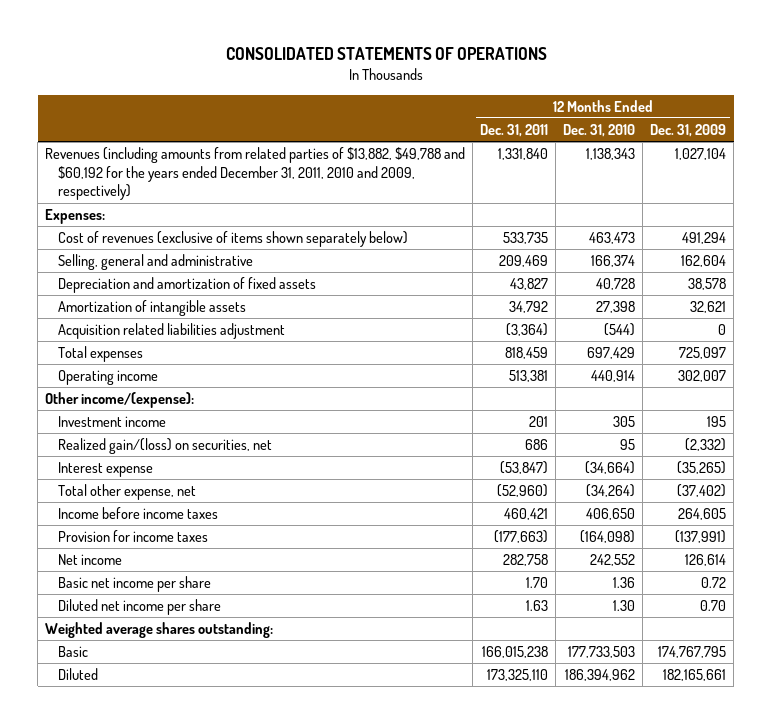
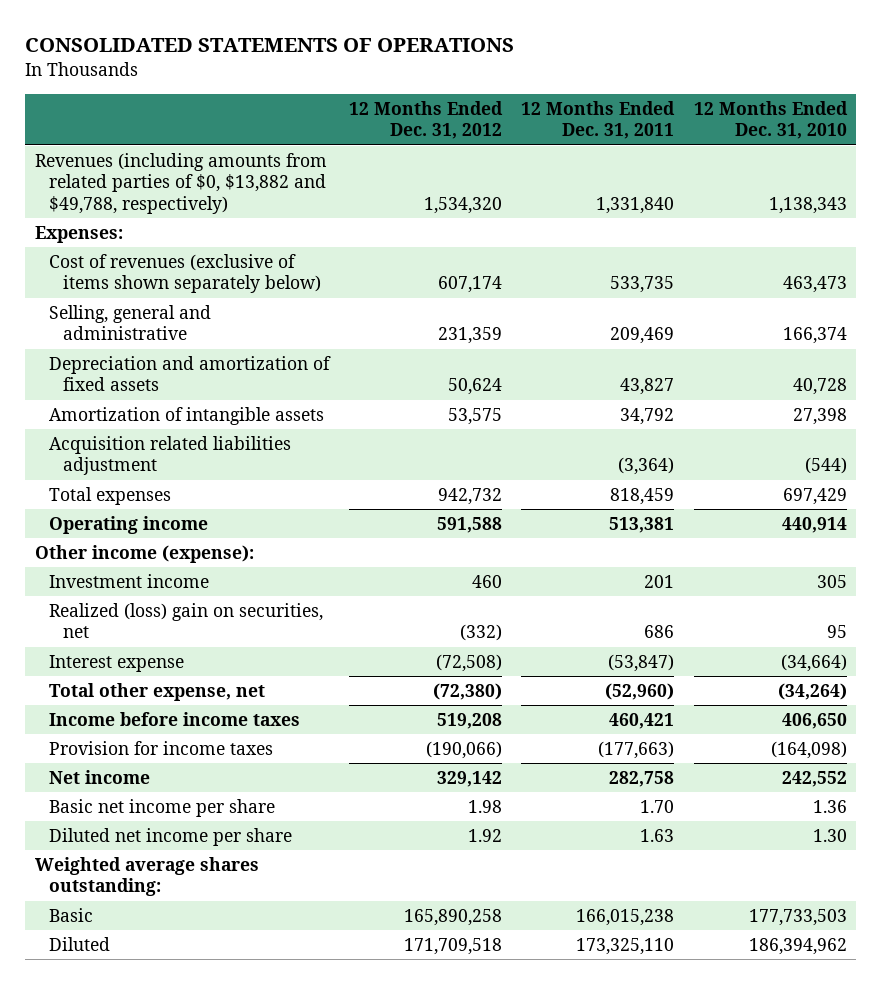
[650,123,727,137] Dec. 31, 2009 -> none
none -> [348,100,503,140] 12 Months Ended Dec. 31, 2012
[45,146,466,201] Revenues (including amounts from related parties of $13,882, $49,788 and $60,192 for the years ended December 31, 2011, 2010 and 2009, respectively) -> [34,152,327,214] Revenues (including amounts from related parties of $0, $13,882 and $49,788, respectively)
[45,391,195,408] Other income/(expense): -> [34,544,254,563] Other income (expense):
[58,437,273,454] Realized gain/(loss) on securities, net -> [49,602,324,639] Realized (loss) gain on securities, net

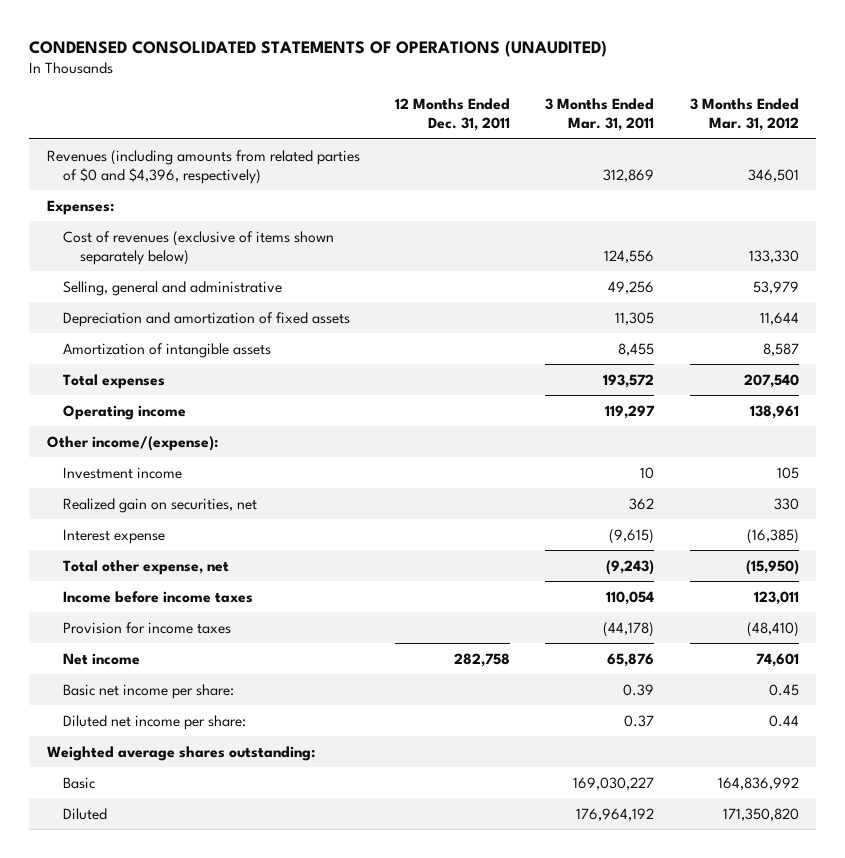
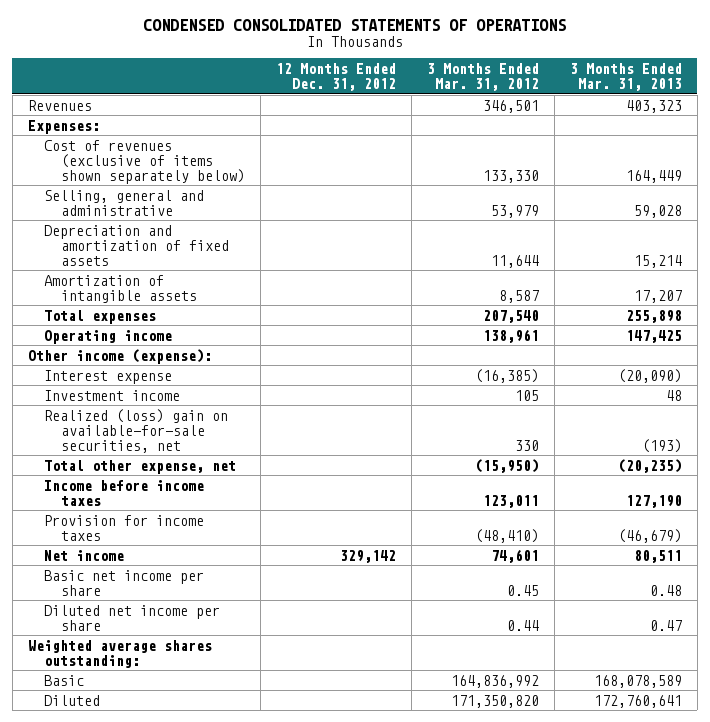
[29,39,608,57] CONDENSED CONSOLIDATED STATEMENTS OF OPERATIONS (UNAUDITED) -> [142,18,566,31] CONDENSED CONSOLIDATED STATEMENTS OF OPERATIONS
[395,98,511,132] 12 Months Ended Dec. 31, 2011 -> none
[545,98,655,132] 3 Months Ended Mar. 31, 2011 -> none
none -> [275,62,396,91] 12 Months Ended Dec. 31, 2012
none -> [569,62,682,91] 3 Months Ended Mar. 31, 2013
[46,149,360,184] Revenues (including amounts from related parties of $0 and $4,396, respectively) -> [27,99,92,111] Revenues
[63,497,258,513] Realized gain on securities, net -> none
[46,435,218,451] Other income/(expense): -> [27,348,212,364] Other income (expense):
[63,466,183,479] Investment income -> [44,389,181,401] Investment income
none -> [44,408,229,453] Realized (loss) gain on available-for-sale securities, net
[63,683,235,699] Basic net income per share: -> [44,569,205,596] Basic net income per share
[63,714,247,730] Diluted net income per share: -> [44,604,221,631] Diluted net income per share

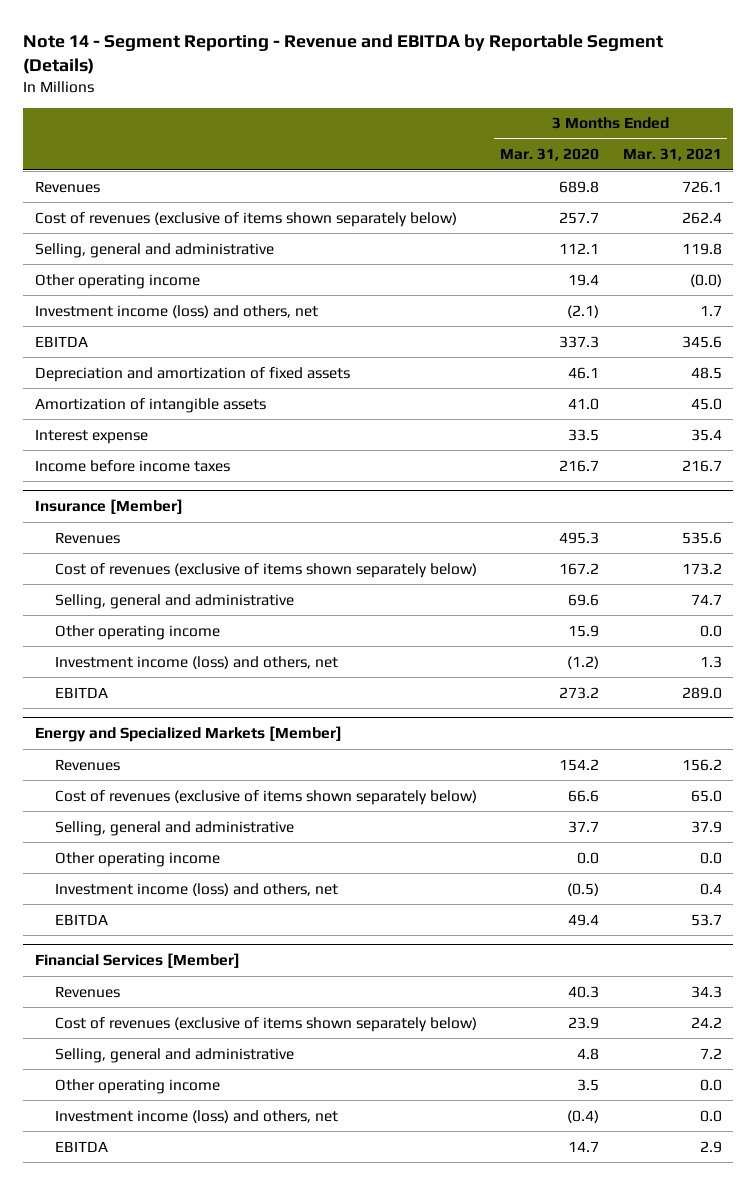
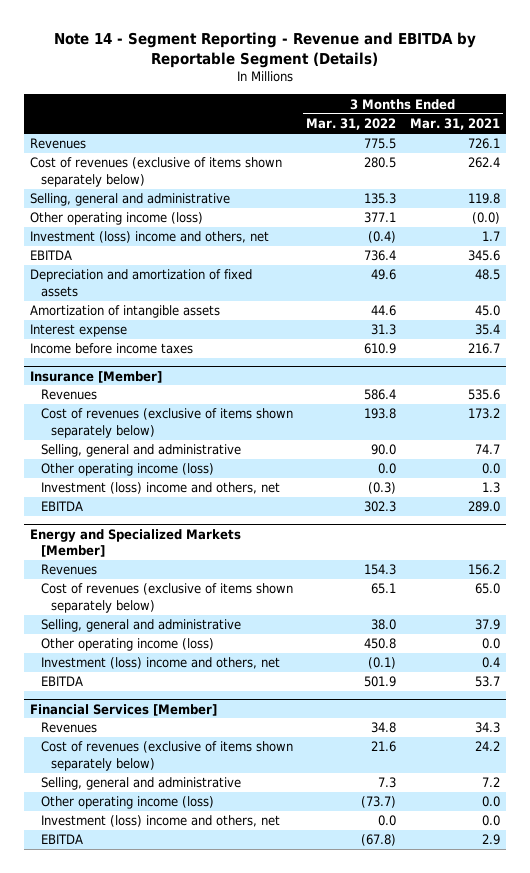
[500,148,600,162] Mar. 31, 2020 -> none
none -> [306,118,397,131] Mar. 31, 2022
[34,273,200,289] Other operating income -> [30,212,204,226] Other operating income (loss)
[34,304,318,318] Investment income (loss) and others, net -> [30,231,270,244] Investment (loss) income and others, net
[54,624,220,640] Other operating income -> [40,463,214,477] Other operating income (loss)
[54,655,338,669] Investment income (loss) and others, net -> [40,482,280,495] Investment (loss) income and others, net
[54,851,220,867] Other operating income -> [40,638,214,652] Other operating income (loss)
[54,882,338,896] Investment income (loss) and others, net -> [40,657,280,670] Investment (loss) income and others, net
[54,1078,220,1094] Other operating income -> [40,796,214,810] Other operating income (loss)
[54,1109,338,1123] Investment income (loss) and others, net -> [40,815,280,828] Investment (loss) income and others, net

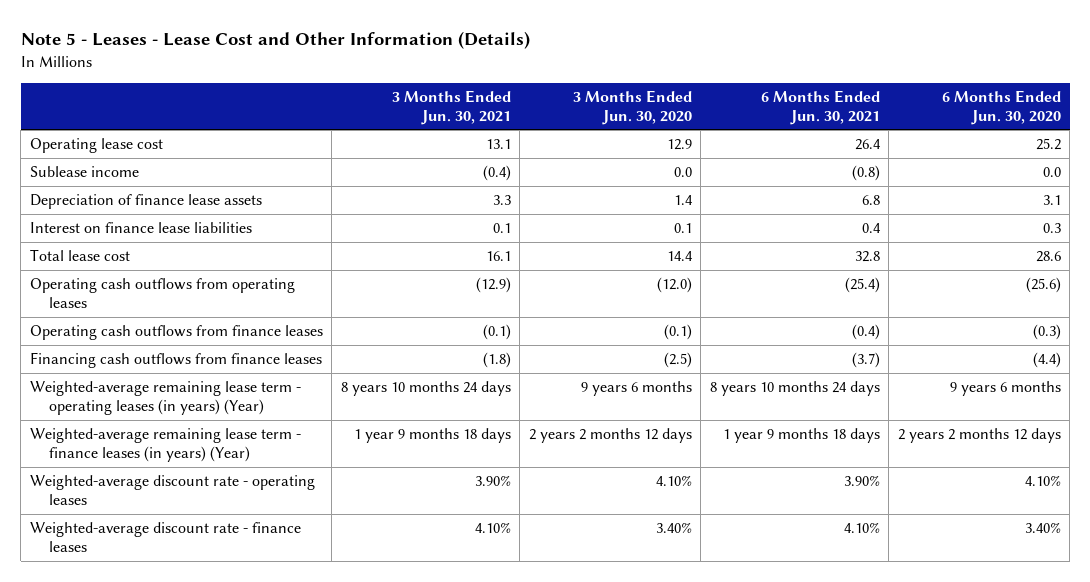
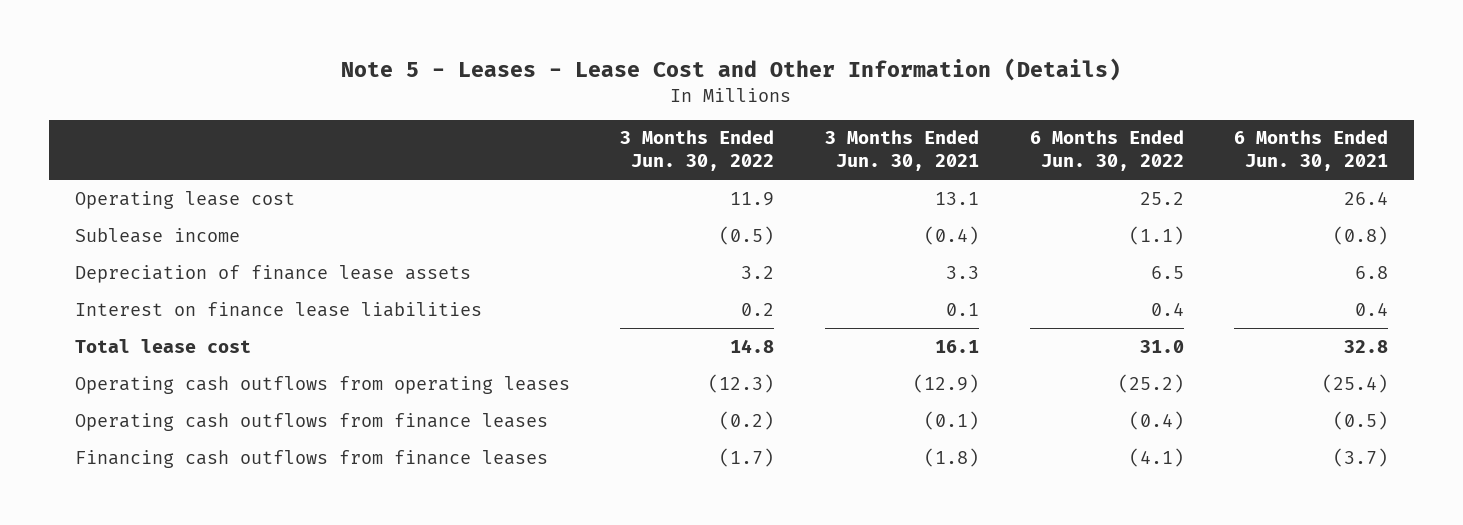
[572,89,692,125] 3 Months Ended Jun. 30, 2020 -> none
[941,89,1061,125] 6 Months Ended Jun. 30, 2020 -> none
none -> [620,130,775,172] 3 Months Ended Jun. 30, 2022
none -> [1029,130,1184,172] 6 Months Ended Jun. 30, 2022
[851,324,880,341] (0.4) -> [1333,410,1389,430] (0.5)
[29,381,301,415] Weighted-average remaining lease term - operating leases (in years) (Year) -> none
[29,428,301,462] Weighted-average remaining lease term - finance leases (in years) (Year) -> none
[29,475,315,505] Weighted-average discount rate - operating leases -> none
[29,522,301,552] Weighted-average discount rate - finance leases -> none

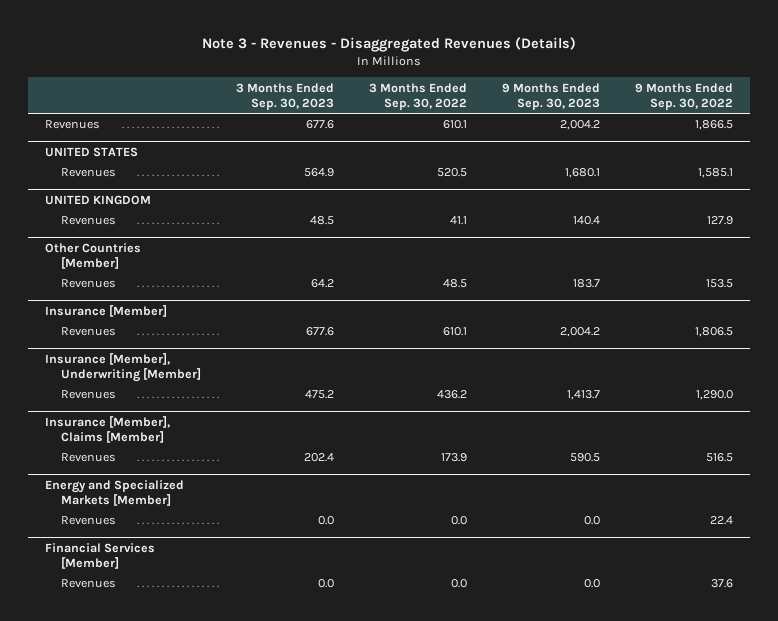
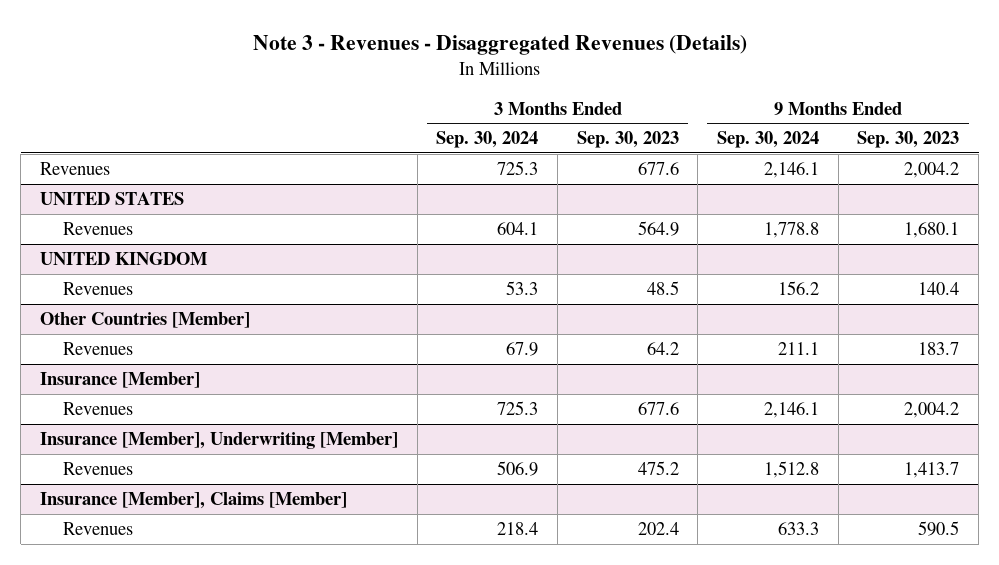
[369,82,468,110] 3 Months Ended Sep. 30, 2022 -> none
[634,82,733,110] 9 Months Ended Sep. 30, 2022 -> none
none -> [436,131,539,149] Sep. 30, 2024
none -> [717,131,820,149] Sep. 30, 2024
[45,479,185,506] Energy and Specialized Markets [Member] -> none
[61,516,117,526] Revenues -> none
[45,542,156,569] Financial Services [Member] -> none
[61,579,117,589] Revenues -> none

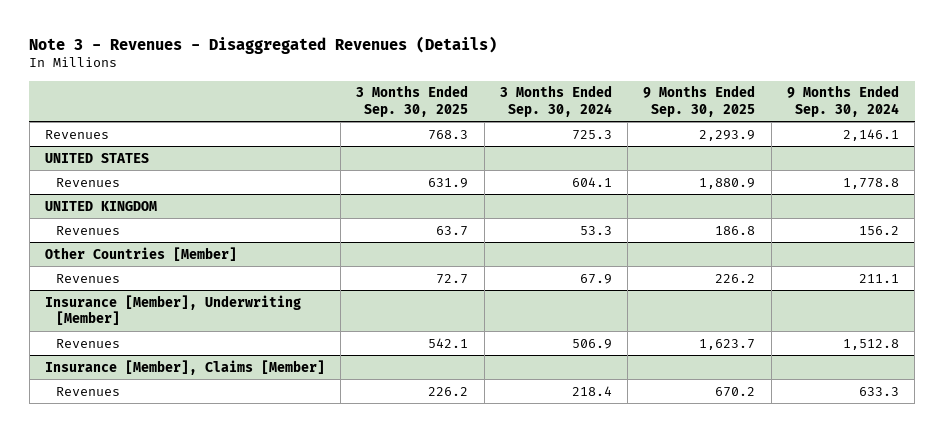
[576,131,679,149] Sep. 30, 2023 -> none
[857,131,960,149] Sep. 30, 2023 -> none
none -> [356,85,469,117] 3 Months Ended Sep. 30, 2025
none -> [643,85,756,117] 9 Months Ended Sep. 30, 2025
[40,371,201,388] Insurance [Member] -> none
[62,401,133,415] Revenues -> none

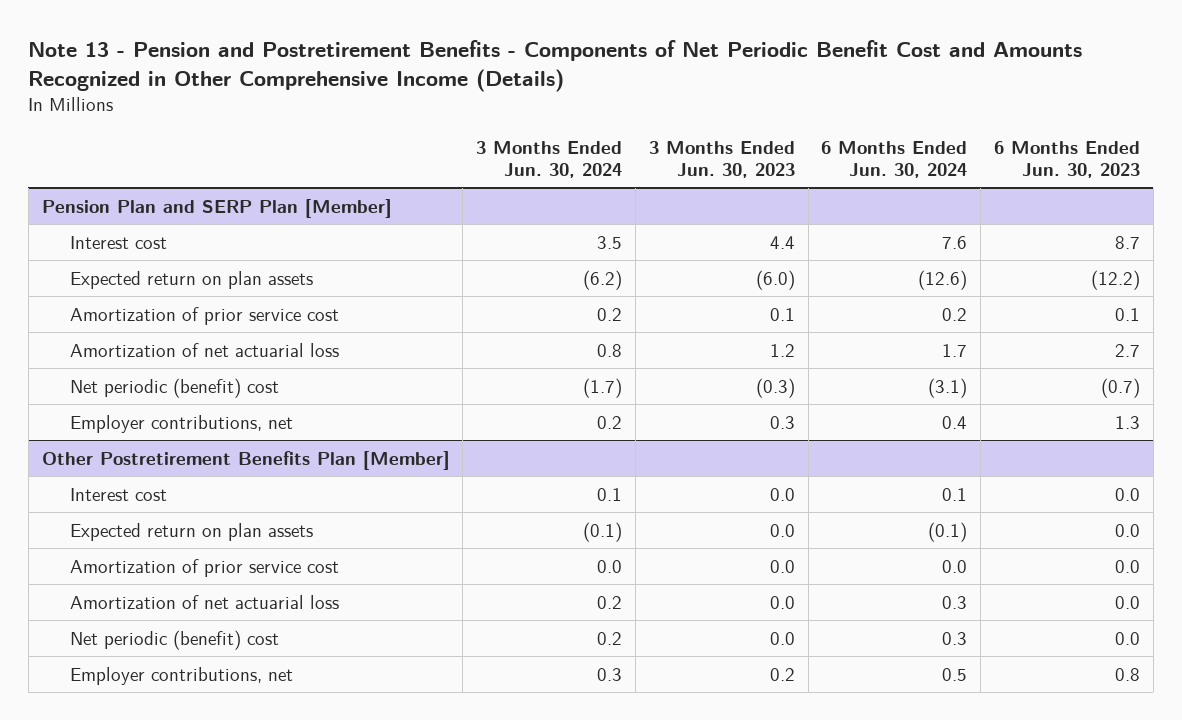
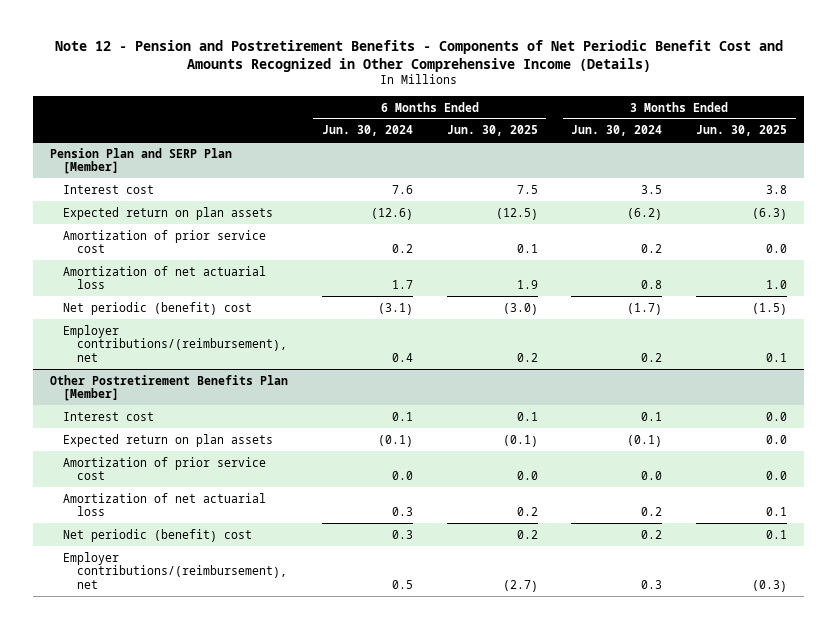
[28,40,1083,92] Note 13 - Pension and Postretirement Benefits - Components of Net Periodic Benefit Cost and Amounts Recognized in Other Comprehensive Income (Details) -> [54,39,783,72] Note 12 - Pension and Postretirement Benefits - Components of Net Periodic Benefit Cost and Amounts Recognized in Other Comprehensive Income (Details)
[648,141,795,178] 3 Months Ended Jun. 30, 2023 -> none
[994,141,1141,178] 6 Months Ended Jun. 30, 2023 -> none
none -> [446,125,538,137] Jun. 30, 2025
none -> [696,125,788,137] Jun. 30, 2025
[69,414,293,433] Employer contributions, net -> [63,324,288,363] Employer contributions/(reimbursement), net
[69,666,293,685] Employer contributions, net -> [63,551,288,590] Employer contributions/(reimbursement), net

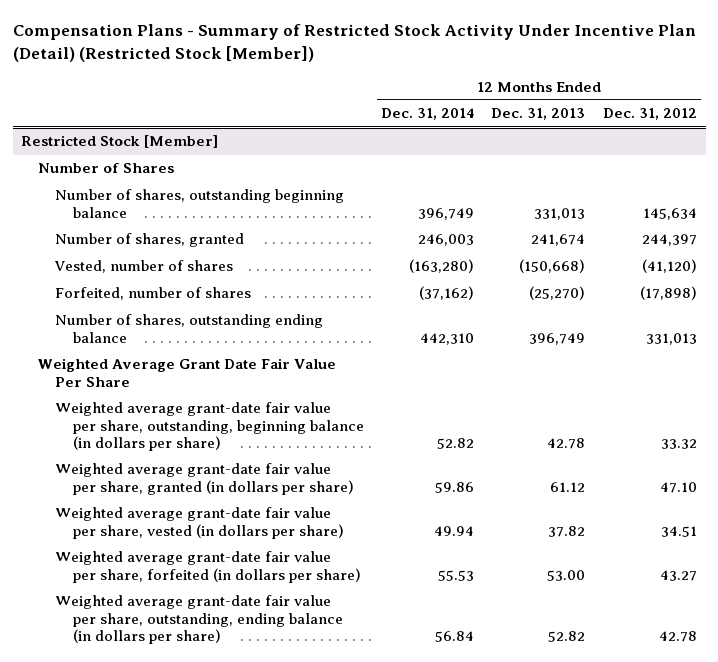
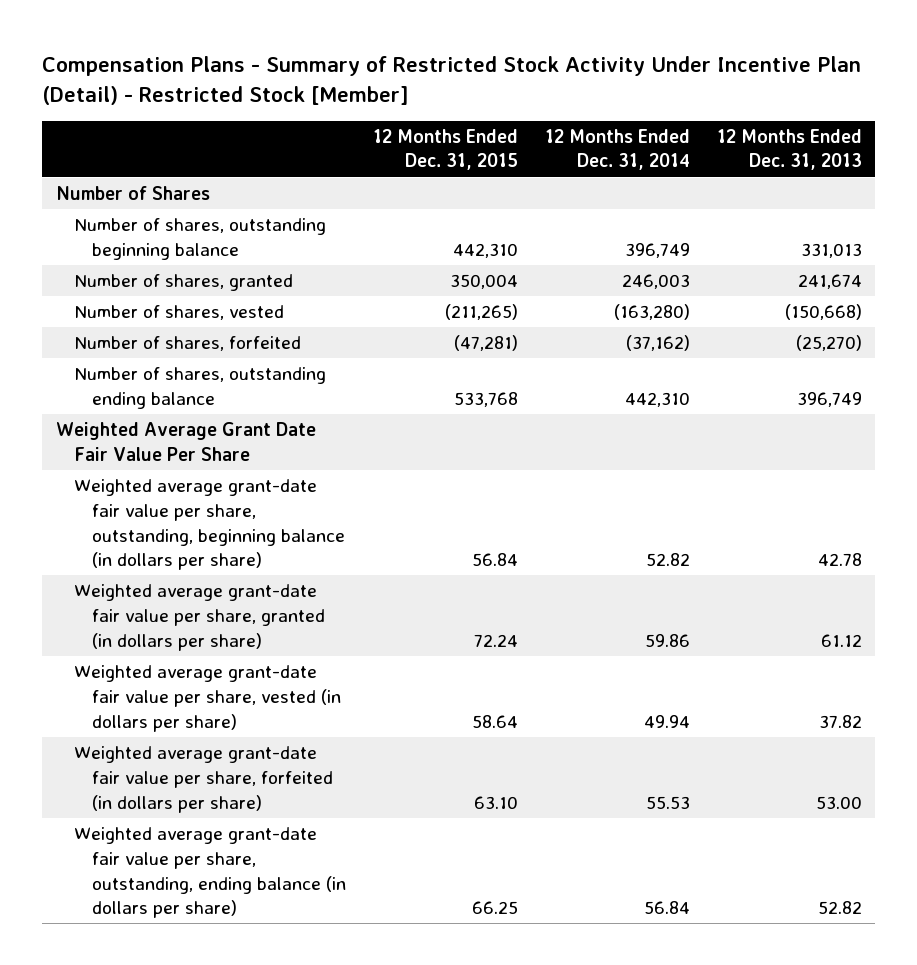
[12,23,696,62] Compensation Plans - Summary of Restricted Stock Activity Under Incentive Plan (Detail) (Restricted Stock [Member]) -> [42,55,862,105] Compensation Plans - Summary of Restricted Stock Activity Under Incentive Plan (Detail) - Restricted Stock [Member]
[602,108,697,121] Dec. 31, 2012 -> none
none -> [372,128,518,171] 12 Months Ended Dec. 31, 2015
[21,135,219,149] Restricted Stock [Member] -> none
[54,260,234,274] Vested, number of shares -> [73,305,284,321] Number of shares, vested
[55,287,252,301] Forfeited, number of shares -> [73,336,301,352] Number of shares, forfeited

